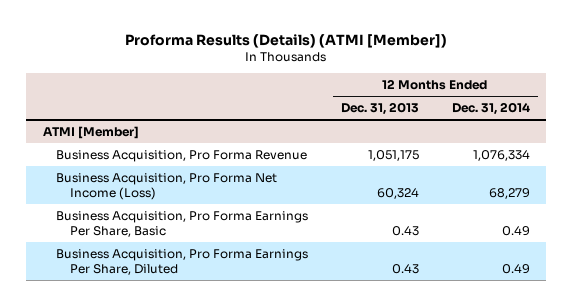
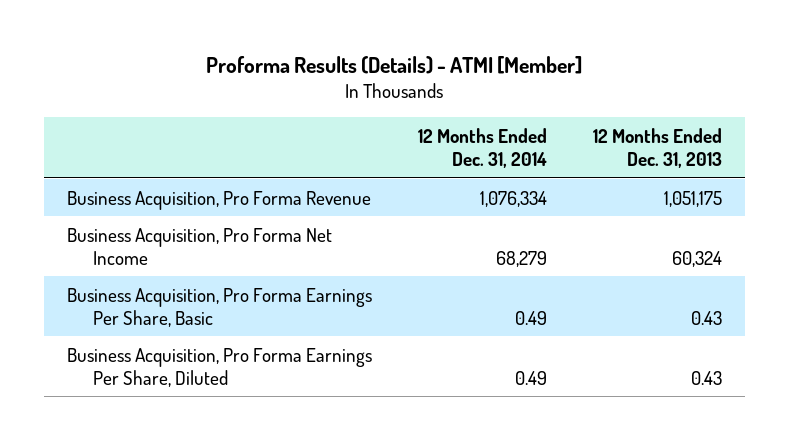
[125,34,448,49] Proforma Results (Details) (ATMI [Member]) -> [206,56,583,75] Proforma Results (Details) - ATMI [Member]
[42,125,139,139] ATMI [Member] -> none
[56,172,278,201] Business Acquisition, Pro Forma Net Income (Loss) -> [66,227,332,265] Business Acquisition, Pro Forma Net Income

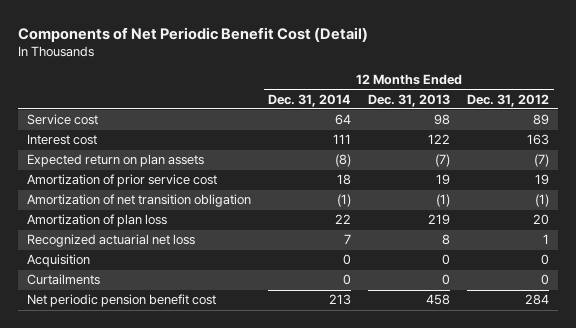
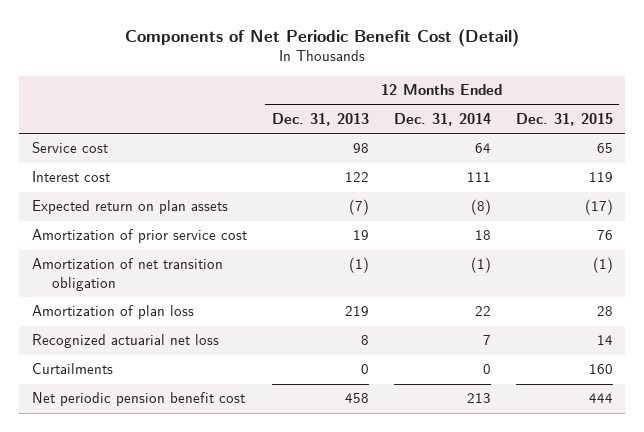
[467,93,550,107] Dec. 31, 2012 -> none
none -> [515,112,613,126] Dec. 31, 2015
[26,254,90,268] Acquisition -> none

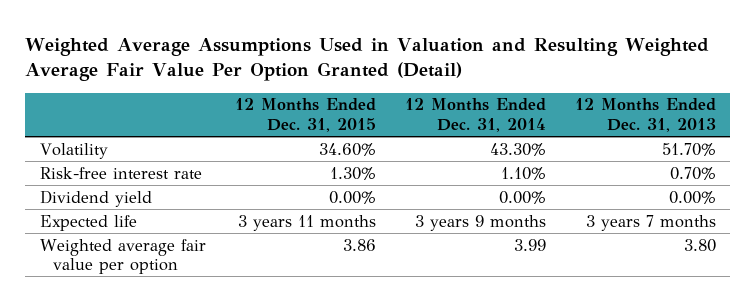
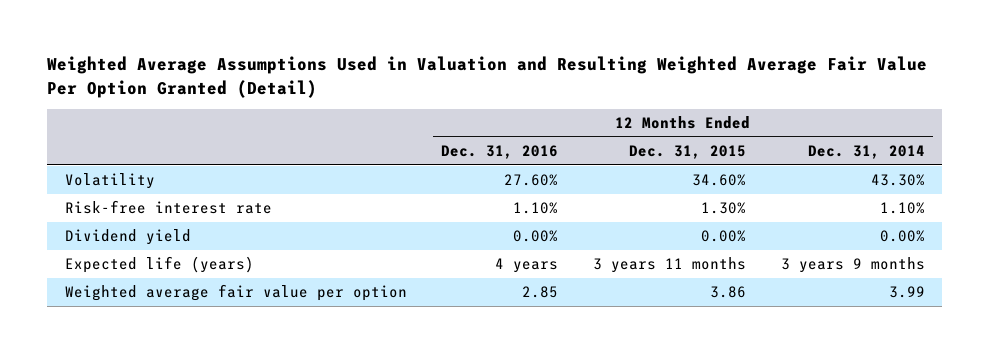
[574,98,716,132] 12 Months Ended Dec. 31, 2013 -> none
none -> [441,144,559,159] Dec. 31, 2016
[39,214,137,231] Expected life -> [64,256,254,274] Expected life (years)

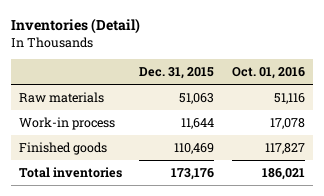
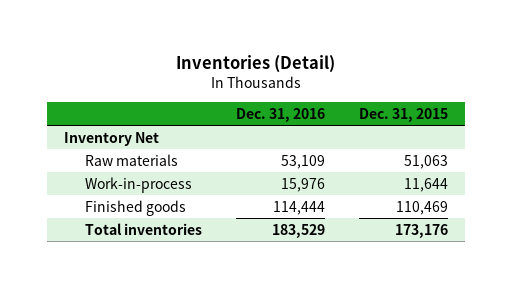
[231,66,305,79] Oct. 01, 2016 -> none
none -> [236,107,326,122] Dec. 31, 2016
none -> [63,131,159,146] Inventory Net
[19,117,116,131] Work-in process -> [84,176,192,193] Work-in-process

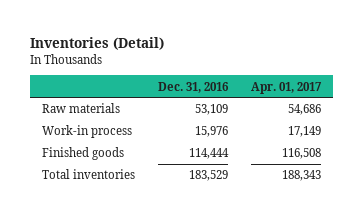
[359,107,449,122] Dec. 31, 2015 -> none
none -> [251,81,323,94] Apr. 01, 2017
[63,131,159,146] Inventory Net -> none
[84,176,192,193] Work-in-process -> [41,125,132,139] Work-in process

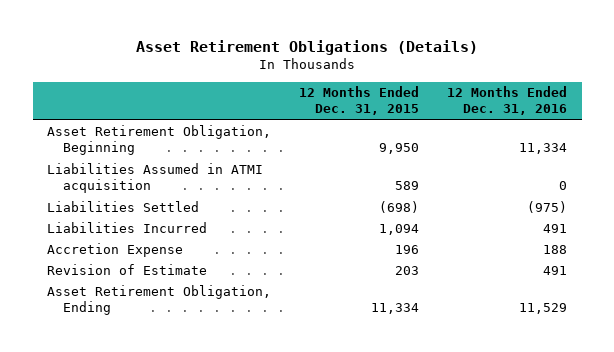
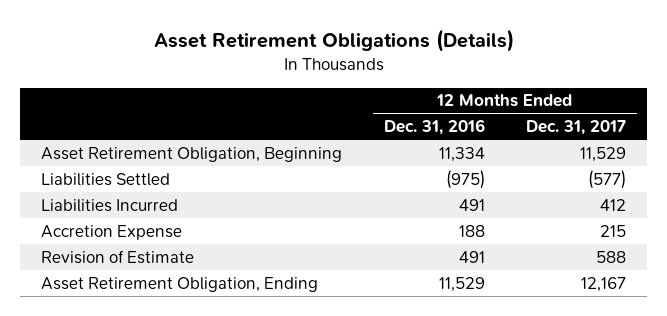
[299,86,420,116] 12 Months Ended Dec. 31, 2015 -> none
none -> [526,120,627,136] Dec. 31, 2017
[47,163,264,194] Liabilities Assumed in ATMI acquisition -> none

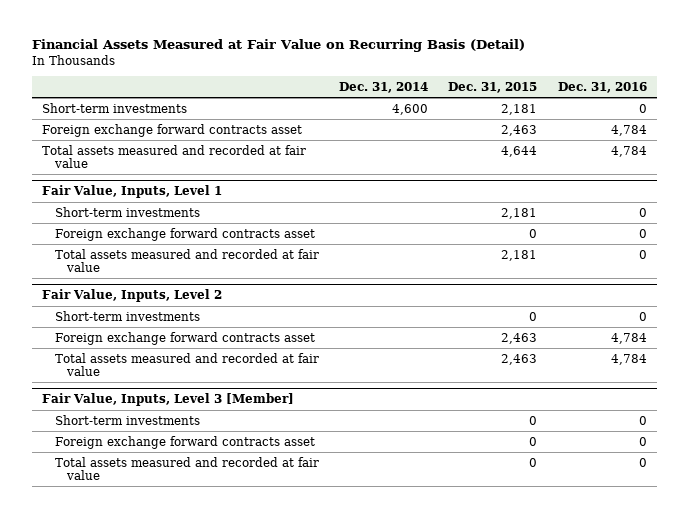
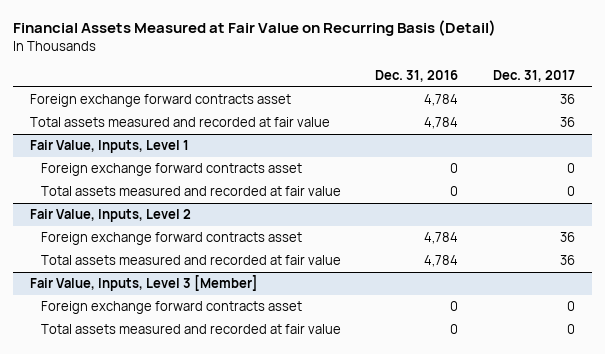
[339,81,429,93] Dec. 31, 2014 -> none
[448,81,538,93] Dec. 31, 2015 -> none
none -> [492,69,575,82] Dec. 31, 2017
[41,102,187,113] Short-term investments -> none
[54,206,200,217] Short-term investments -> none
[54,310,200,321] Short-term investments -> none
[54,414,200,425] Short-term investments -> none

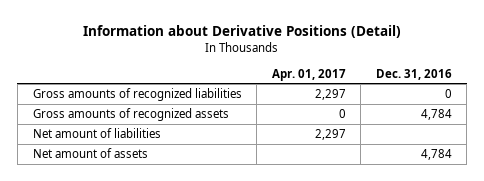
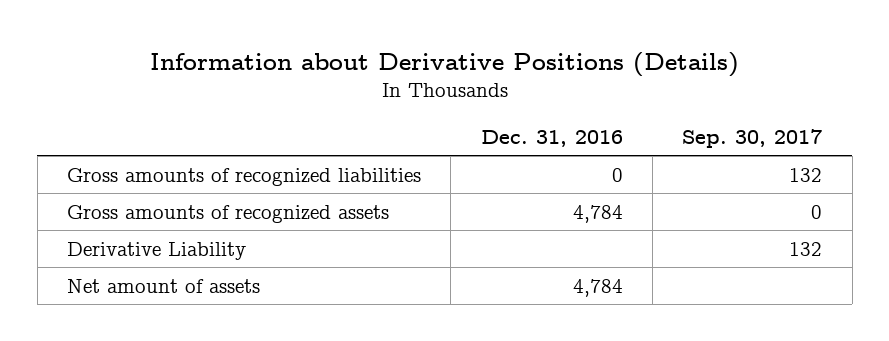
[83,24,402,38] Information about Derivative Positions (Detail) -> [149,51,739,77] Information about Derivative Positions (Details)
[271,68,346,81] Apr. 01, 2017 -> none
none -> [682,128,823,148] Sep. 30, 2017
[32,128,161,139] Net amount of liabilities -> [67,241,247,260] Derivative Liability

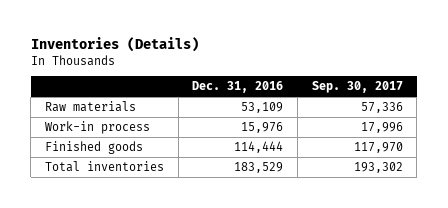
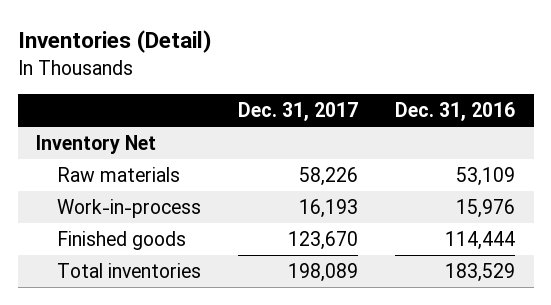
[30,36,199,52] Inventories (Details) -> [17,30,212,54] Inventories (Detail)
[311,81,403,94] Sep. 30, 2017 -> none
none -> [238,102,359,122] Dec. 31, 2017
none -> [36,134,157,154] Inventory Net
[44,121,150,135] Work-in process -> [56,198,201,218] Work-in-process

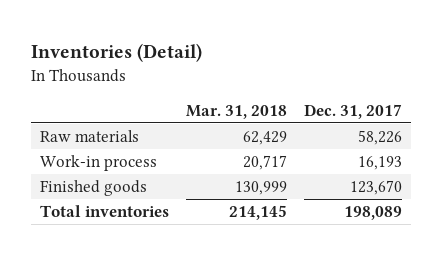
[395,102,516,122] Dec. 31, 2016 -> none
none -> [186,104,288,119] Mar. 31, 2018
[36,134,157,154] Inventory Net -> none
[56,198,201,218] Work-in-process -> [40,155,158,172] Work-in process

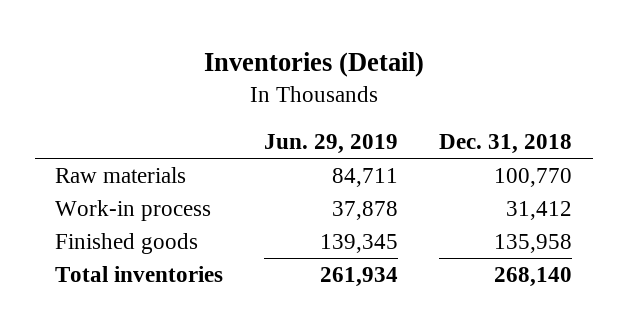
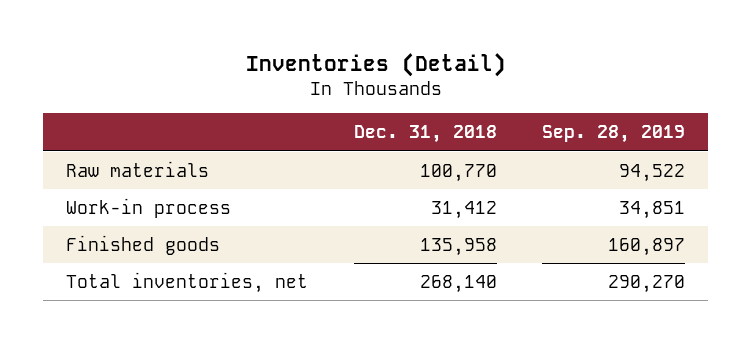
[264,134,399,155] Jun. 29, 2019 -> none
none -> [542,125,686,144] Sep. 28, 2019
[55,266,224,283] Total inventories -> [65,271,308,293] Total inventories, net

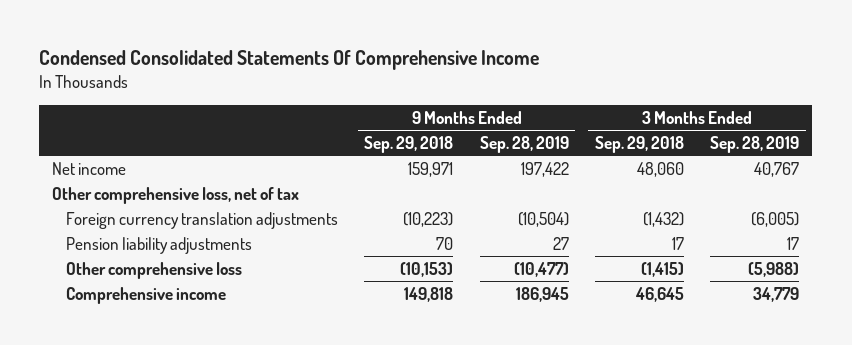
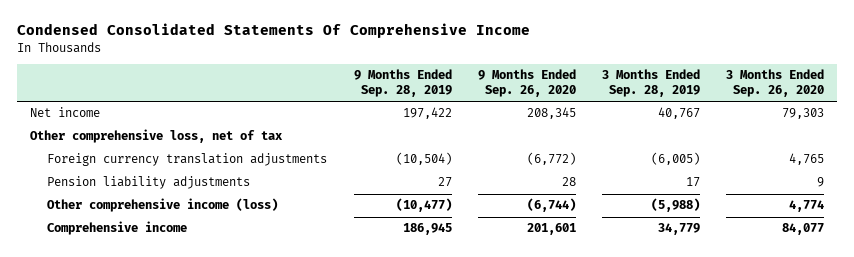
[364,135,454,153] Sep. 29, 2018 -> none
[594,135,684,153] Sep. 29, 2018 -> none
none -> [477,69,576,97] 9 Months Ended Sep. 26, 2020
none -> [725,69,824,97] 3 Months Ended Sep. 26, 2020
[66,261,243,279] Other comprehensive loss -> [47,198,279,213] Other comprehensive income (loss)

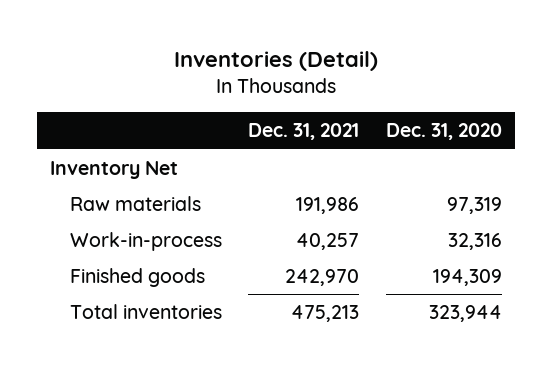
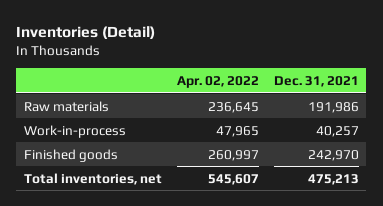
[386,123,503,141] Dec. 31, 2020 -> none
none -> [176,76,259,89] Apr. 02, 2022
[50,161,179,180] Inventory Net -> none
[69,304,222,320] Total inventories -> [23,172,162,185] Total inventories, net

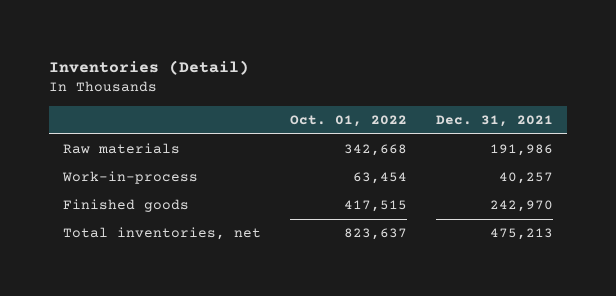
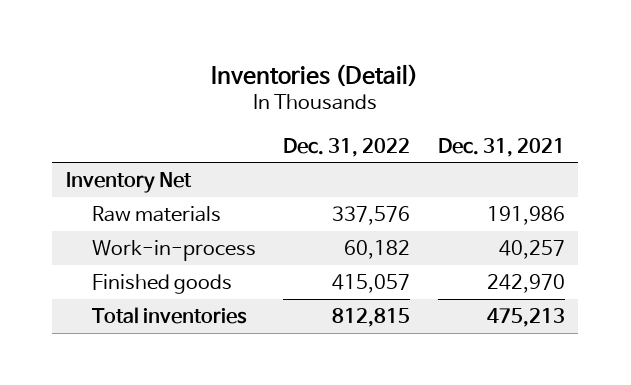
[290,114,408,127] Oct. 01, 2022 -> none
none -> [283,137,411,157] Dec. 31, 2022
none -> [66,171,193,193] Inventory Net
[63,227,262,241] Total inventories, net -> [92,306,248,324] Total inventories

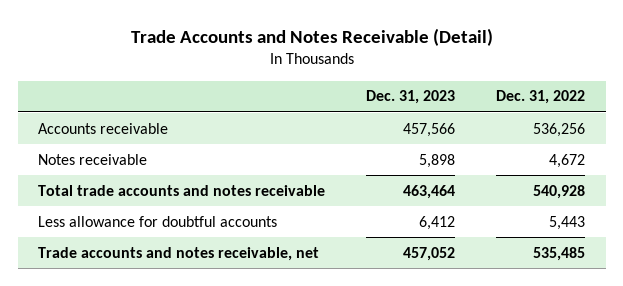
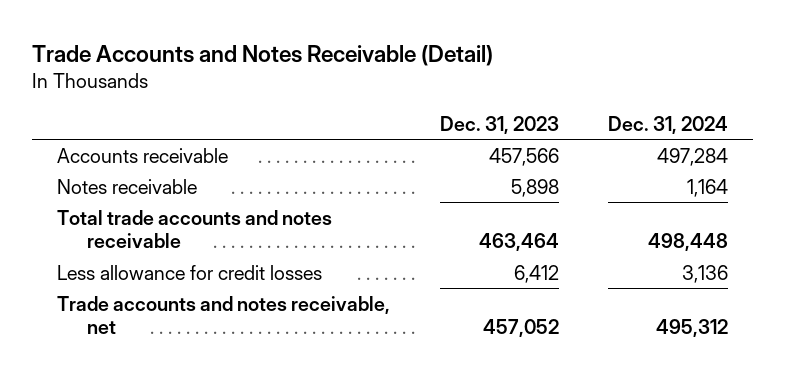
[496,90,586,105] Dec. 31, 2022 -> none
none -> [608,115,729,134] Dec. 31, 2024
[38,215,278,227] Less allowance for doubtful accounts -> [56,264,322,280] Less allowance for credit losses

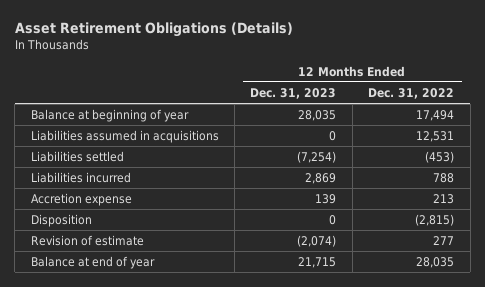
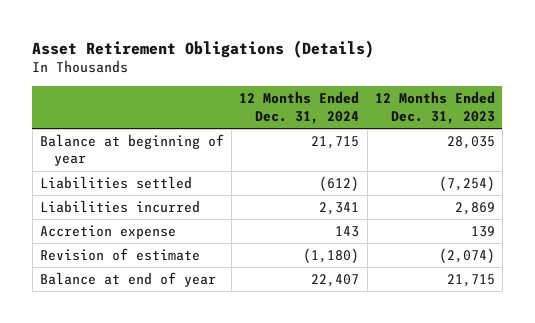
[368,87,455,99] Dec. 31, 2022 -> none
none -> [239,91,360,124] 12 Months Ended Dec. 31, 2024
[30,129,219,143] Liabilities assumed in acquisitions -> none
[30,213,92,227] Disposition -> none

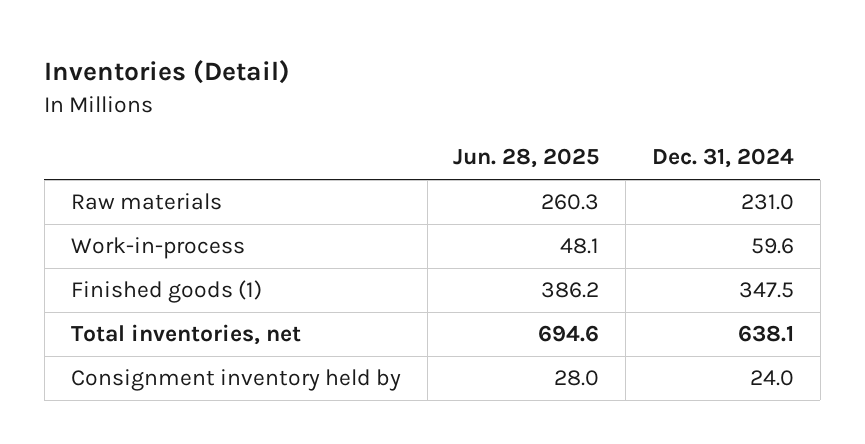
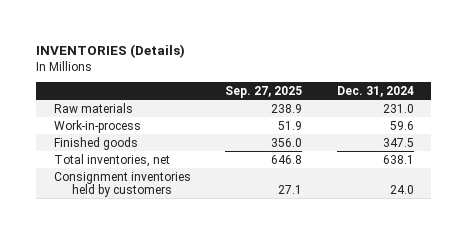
[44,60,291,85] Inventories (Detail) -> [36,43,186,58] INVENTORIES (Details)
[453,148,600,169] Jun. 28, 2025 -> none
none -> [225,85,303,98] Sep. 27, 2025
[70,280,262,304] Finished goods (1) -> [53,136,138,150] Finished goods
[70,369,401,392] Consignment inventory held by -> [53,171,191,198] Consignment inventories held by customers

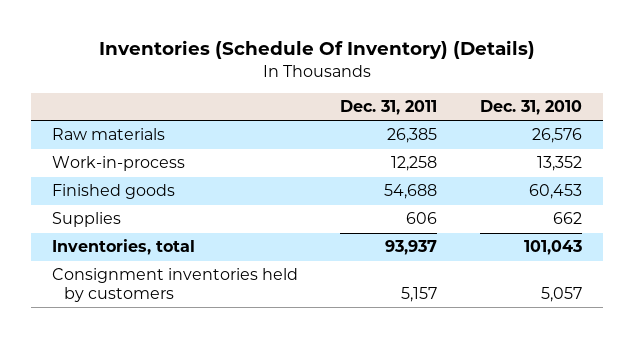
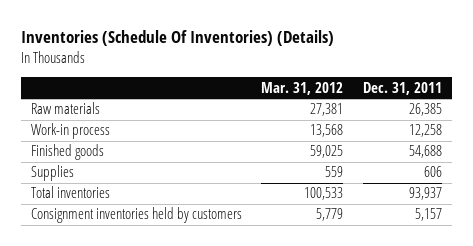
[98,40,535,60] Inventories (Schedule Of Inventory) (Details) -> [20,30,334,47] Inventories (Schedule Of Inventories) (Details)
[479,100,582,116] Dec. 31, 2010 -> none
none -> [261,81,344,95] Mar. 31, 2012
[51,156,185,172] Work-in-process -> [30,123,110,140] Work-in process
[51,239,195,256] Inventories, total -> [30,186,110,199] Total inventories

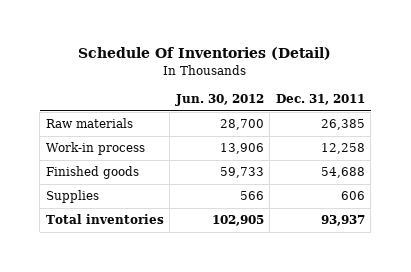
[20,30,334,47] Inventories (Schedule Of Inventories) (Details) -> [78,47,332,61] Schedule Of Inventories (Detail)
[261,81,344,95] Mar. 31, 2012 -> none
none -> [174,94,264,107] Jun. 30, 2012
[30,207,242,224] Consignment inventories held by customers -> none

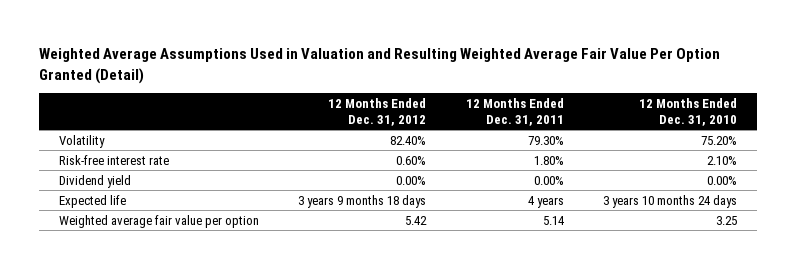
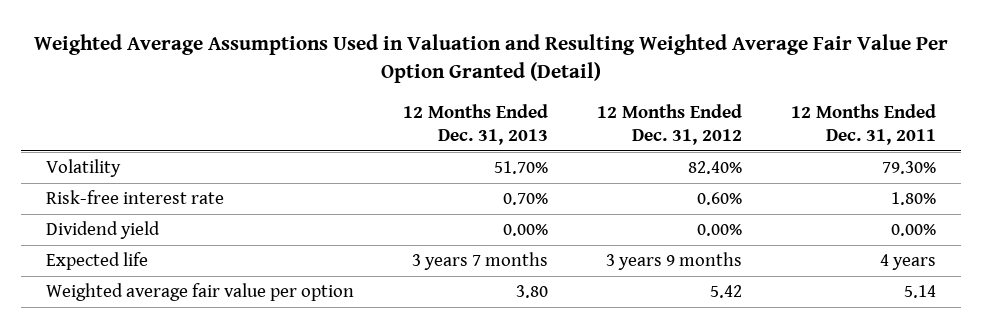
[639,97,738,126] 12 Months Ended Dec. 31, 2010 -> none
none -> [402,104,548,145] 12 Months Ended Dec. 31, 2013
[298,194,427,208] 3 years 9 months 18 days -> [605,252,742,271] 3 years 9 months

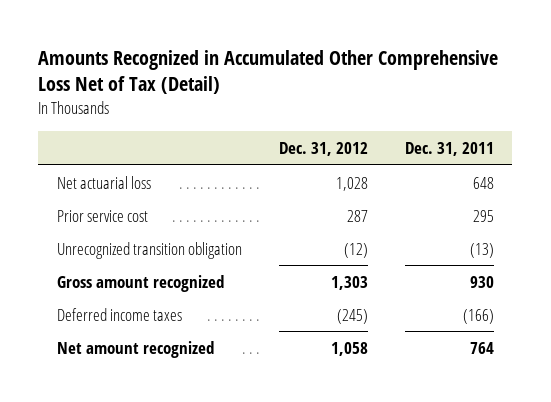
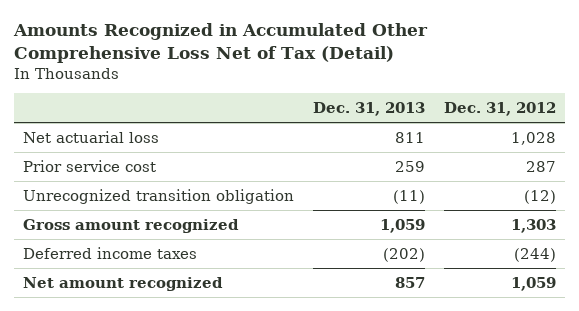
[404,141,494,156] Dec. 31, 2011 -> none
none -> [313,102,426,117] Dec. 31, 2013
[336,308,368,324] (245) -> [514,247,557,262] (244)
[330,341,368,356] 1,058 -> [511,276,557,291] 1,059

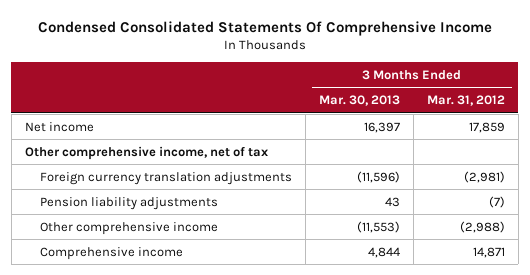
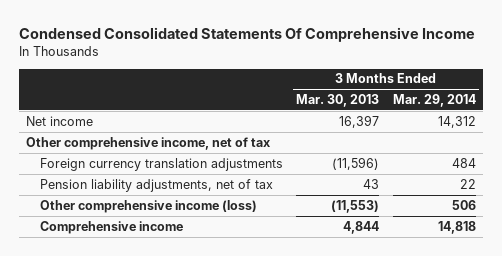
[426,95,505,107] Mar. 31, 2012 -> none
none -> [393,94,477,108] Mar. 29, 2014
[39,196,218,210] Pension liability adjustments -> [39,178,273,192] Pension liability adjustments, net of tax
[39,221,218,235] Other comprehensive income -> [39,199,257,213] Other comprehensive income (loss)

